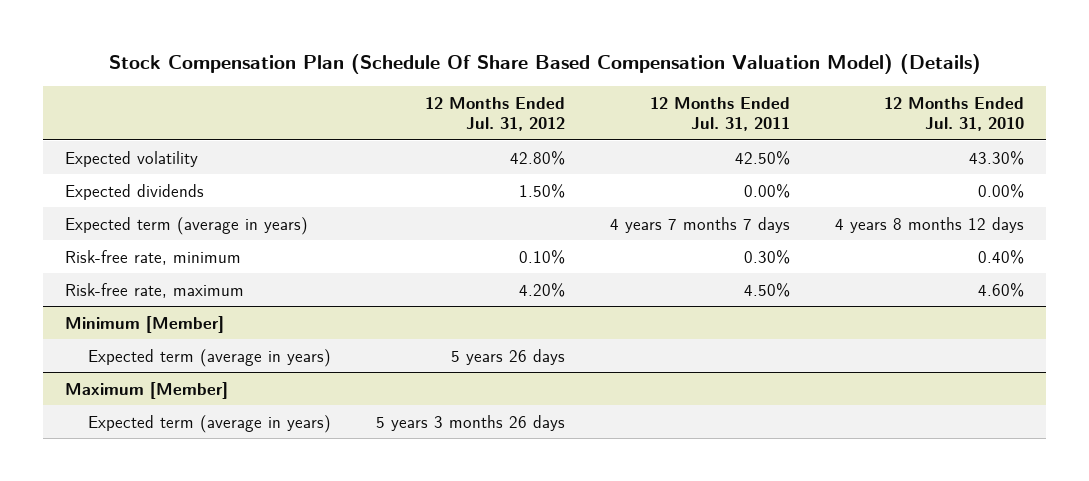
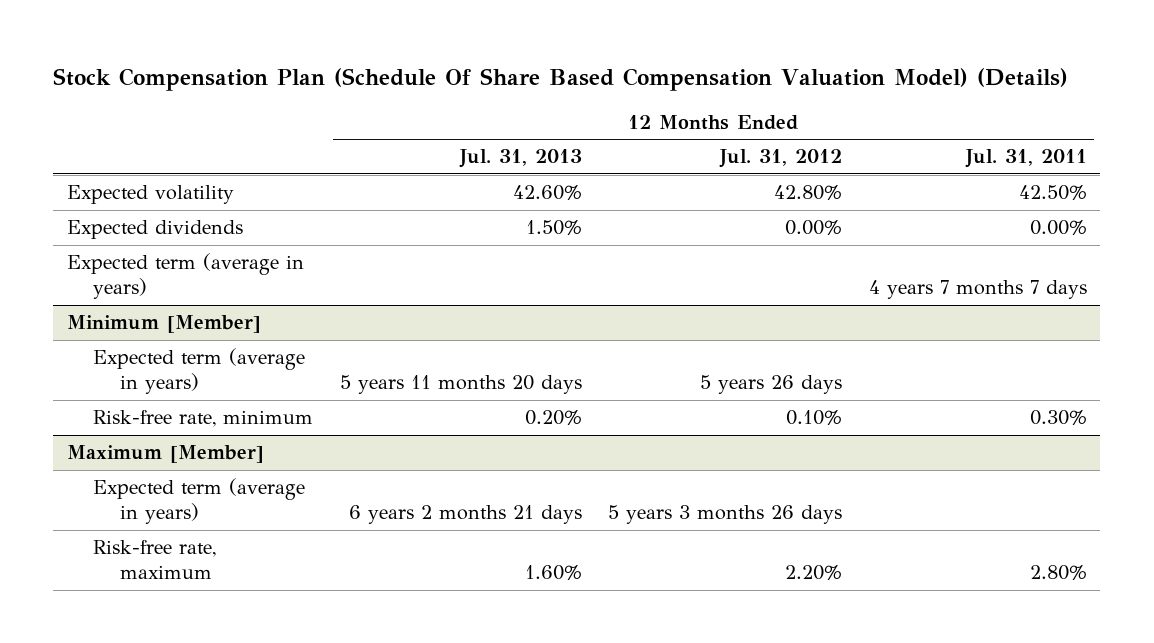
[884,97,1025,131] 12 Months Ended Jul. 31, 2010 -> none
none -> [458,149,582,169] Jul. 31, 2013
[519,183,566,198] 1.50% -> [785,220,843,236] 0.00%
[65,249,242,265] Risk-free rate, minimum -> none
[65,282,245,298] Risk-free rate, maximum -> none
none -> [93,410,314,428] Risk-free rate, minimum
none -> [93,540,217,580] Risk-free rate, maximum

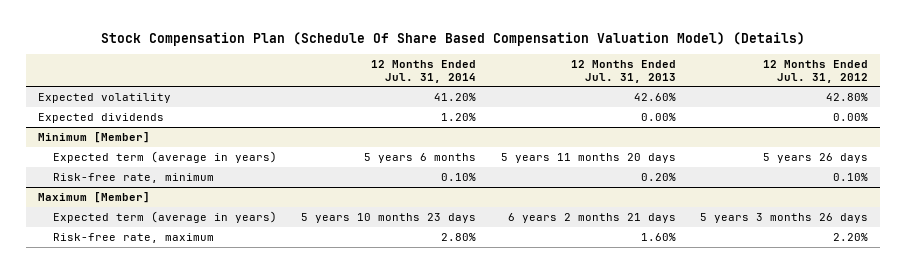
[964,149,1087,169] Jul. 31, 2011 -> none
none -> [371,59,477,83] 12 Months Ended Jul. 31, 2014
[66,253,304,300] Expected term (average in years) -> none
[525,220,582,236] 1.50% -> [640,112,676,121] 0.00%

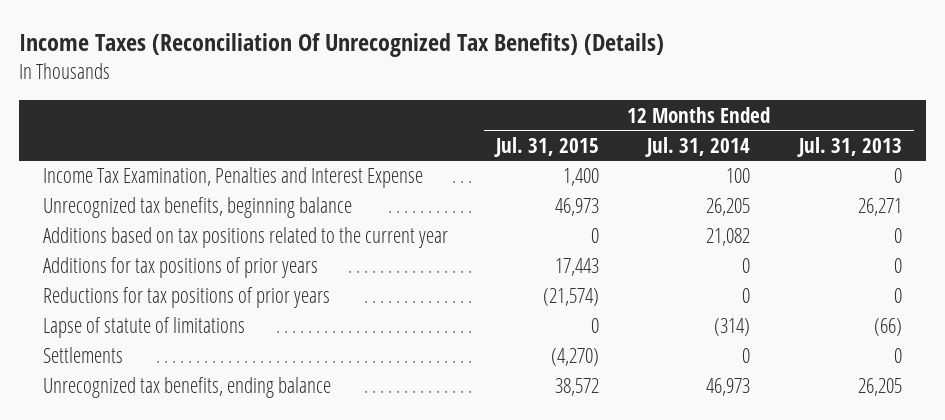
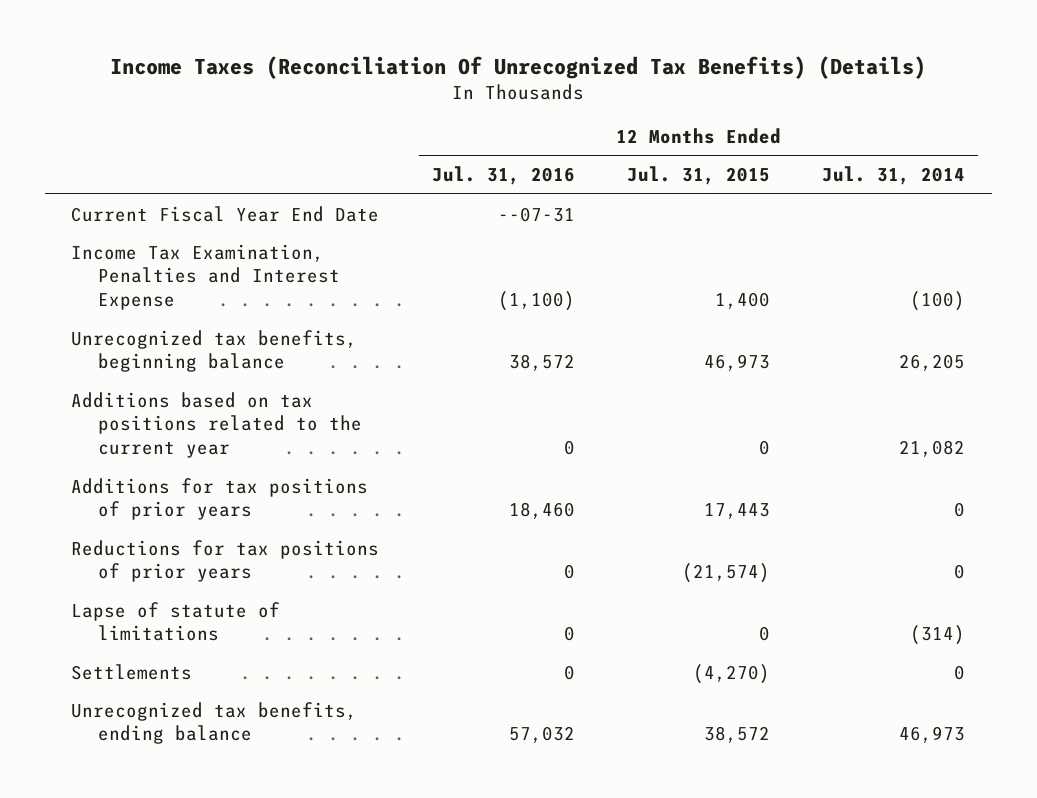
[796,136,902,157] Jul. 31, 2013 -> none
none -> [431,165,575,185] Jul. 31, 2016
none -> [71,205,380,222] Current Fiscal Year End Date
[726,168,751,184] 100 -> [910,291,966,312] (100)

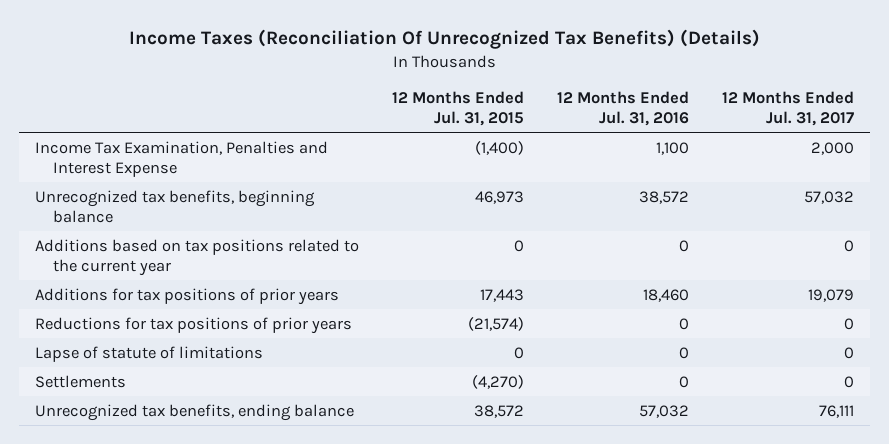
[822,165,966,185] Jul. 31, 2014 -> none
none -> [721,91,854,126] 12 Months Ended Jul. 31, 2017
[71,205,380,222] Current Fiscal Year End Date -> none
[497,291,575,312] (1,100) -> [656,141,690,155] 1,100
[715,292,771,310] 1,400 -> [475,140,525,155] (1,400)

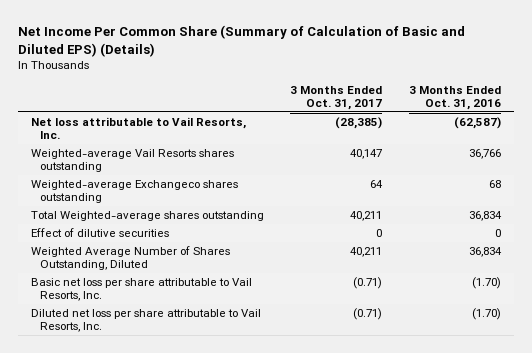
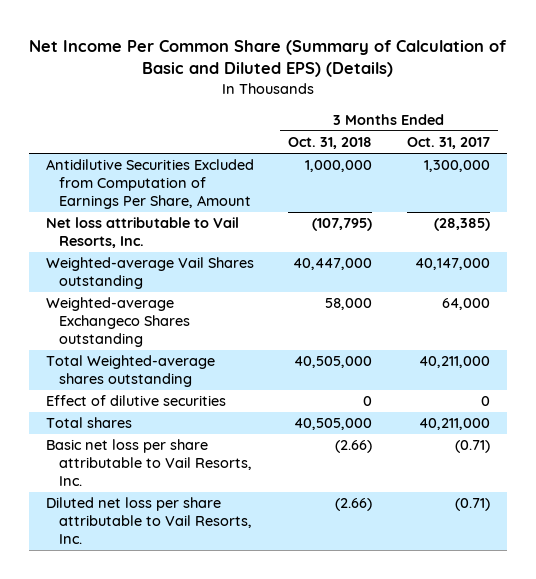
[408,85,501,111] 3 Months Ended Oct. 31, 2016 -> none
none -> [288,137,373,150] Oct. 31, 2018
none -> [46,159,255,210] Antidilutive Securities Excluded from Computation of Earnings Per Share, Amount
[30,148,234,173] Weighted-average Vail Resorts shares outstanding -> [46,257,255,290] Weighted-average Vail Shares outstanding
[350,148,383,159] 40,147 -> [414,258,490,271] 40,147,000
[30,179,238,204] Weighted-average Exchangeco shares outstanding -> [46,297,191,348] Weighted-average Exchangeco Shares outstanding
[370,179,384,188] 64 -> [441,298,490,311] 64,000
[350,210,383,221] 40,211 -> [418,356,490,369] 40,211,000
[30,245,230,271] Weighted Average Number of Shares Outstanding, Diluted -> none
none -> [46,417,133,429] Total shares

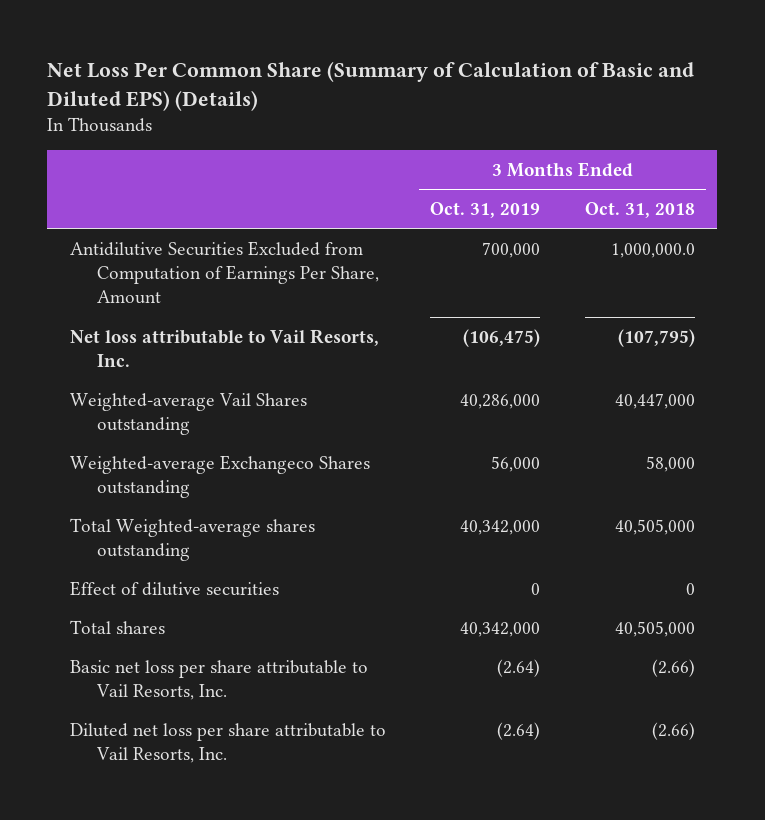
[28,39,507,78] Net Income Per Common Share (Summary of Calculation of Basic and Diluted EPS) (Details) -> [47,60,695,111] Net Loss Per Common Share (Summary of Calculation of Basic and Diluted EPS) (Details)
[406,137,490,150] Oct. 31, 2017 -> none
none -> [430,201,541,218] Oct. 31, 2019
[305,160,373,173] 1,000,000 -> [611,242,696,258] 1,000,000.0

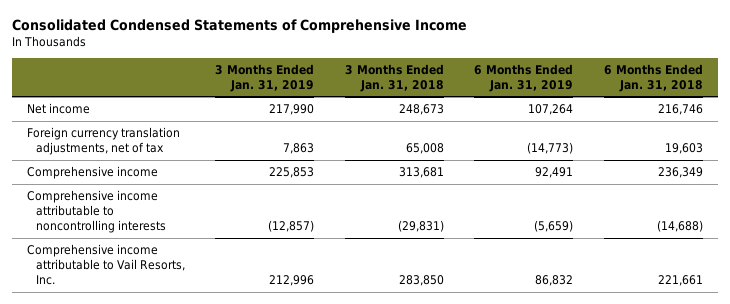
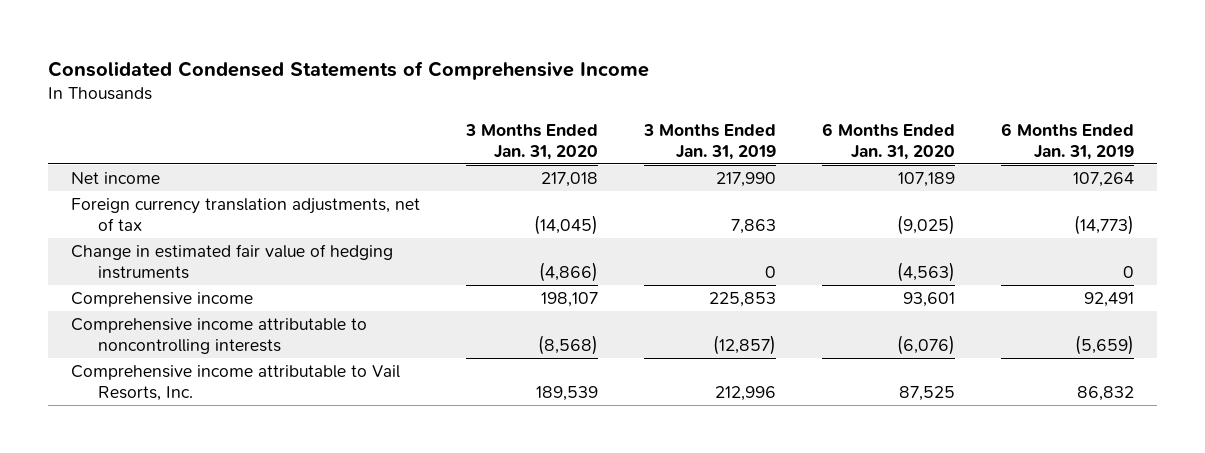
[344,63,444,92] 3 Months Ended Jan. 31, 2018 -> none
[603,63,703,92] 6 Months Ended Jan. 31, 2018 -> none
none -> [465,123,599,160] 3 Months Ended Jan. 31, 2020
none -> [821,122,955,160] 6 Months Ended Jan. 31, 2020
none -> [71,244,394,279] Change in estimated fair value of hedging instruments

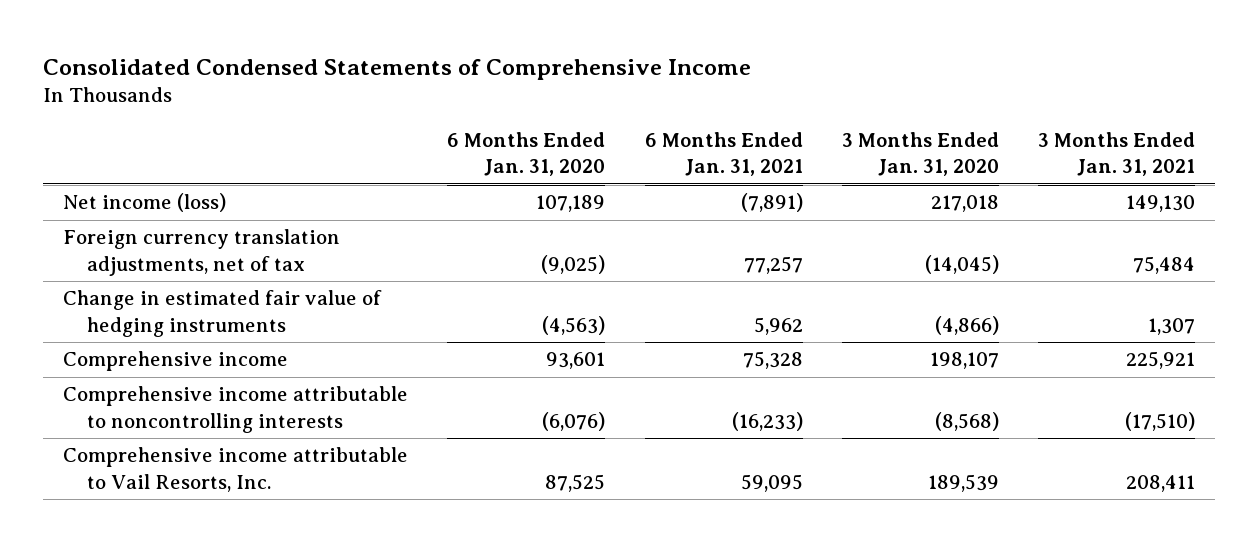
[643,123,777,160] 3 Months Ended Jan. 31, 2019 -> none
[1000,122,1134,160] 6 Months Ended Jan. 31, 2019 -> none
none -> [644,132,803,177] 6 Months Ended Jan. 31, 2021
none -> [1038,132,1196,177] 3 Months Ended Jan. 31, 2021
[71,172,161,185] Net income -> [62,193,226,213] Net income (loss)

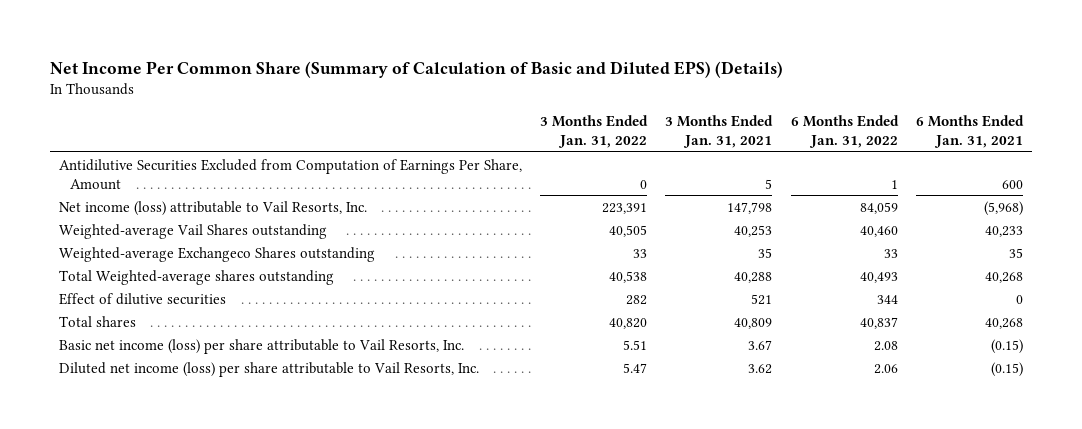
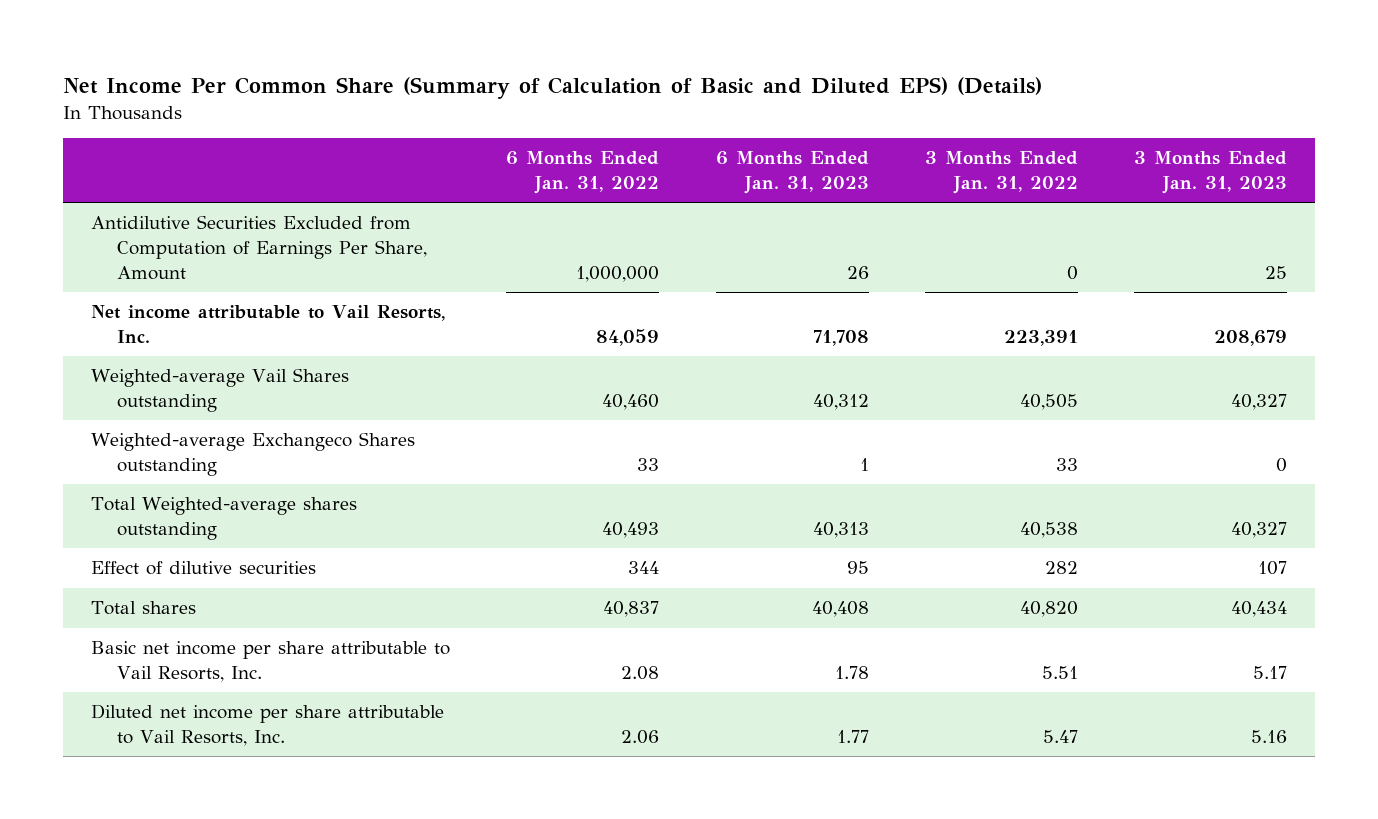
[665,115,774,149] 3 Months Ended Jan. 31, 2021 -> none
[915,115,1024,149] 6 Months Ended Jan. 31, 2021 -> none
none -> [715,151,869,194] 6 Months Ended Jan. 31, 2023
none -> [1134,151,1288,194] 3 Months Ended Jan. 31, 2023
[890,179,898,189] 1 -> [576,265,660,282] 1,000,000
[59,200,368,216] Net income (loss) attributable to Vail Resorts, Inc. -> [91,305,446,344] Net income attributable to Vail Resorts, Inc.
[59,338,465,354] Basic net income (loss) per share attributable to Vail Resorts, Inc. -> [91,641,451,683] Basic net income per share attributable to Vail Resorts, Inc.
[59,361,480,377] Diluted net income (loss) per share attributable to Vail Resorts, Inc. -> [91,704,445,747] Diluted net income per share attributable to Vail Resorts, Inc.

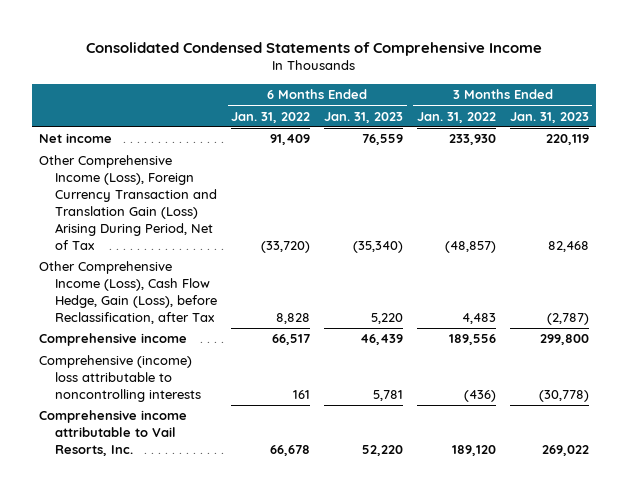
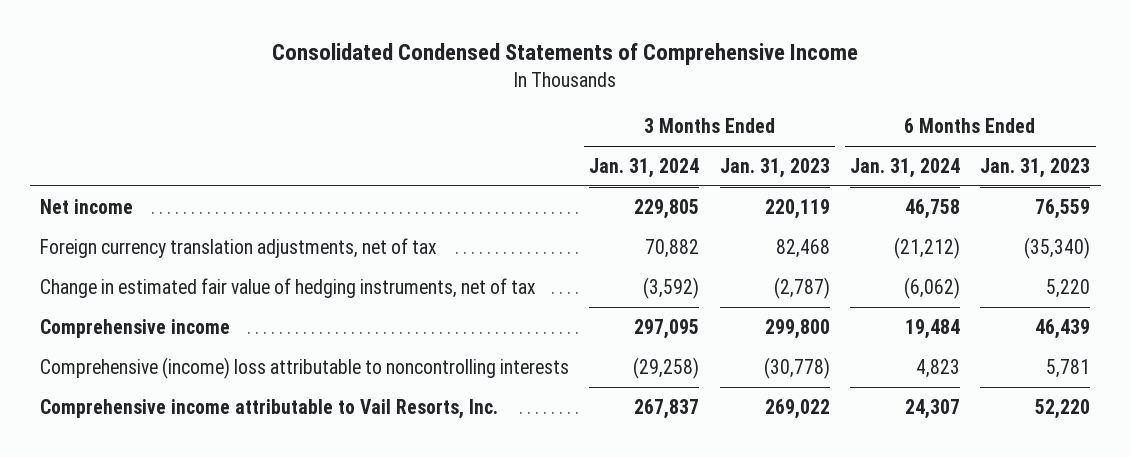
[231,111,311,123] Jan. 31, 2022 -> none
[416,111,496,123] Jan. 31, 2022 -> none
none -> [589,158,700,179] Jan. 31, 2024
none -> [850,158,961,179] Jan. 31, 2024
[38,155,218,251] Other Comprehensive Income (Loss), Foreign Currency Transaction and Translation Gain (Loss) Arising During Period, Net of Tax -> [39,237,437,258] Foreign currency translation adjustments, net of tax
[38,261,218,325] Other Comprehensive Income (Loss), Cash Flow Hedge, Gain (Loss), before Reclassification, after Tax -> [39,277,536,298] Change in estimated fair value of hedging instruments, net of tax

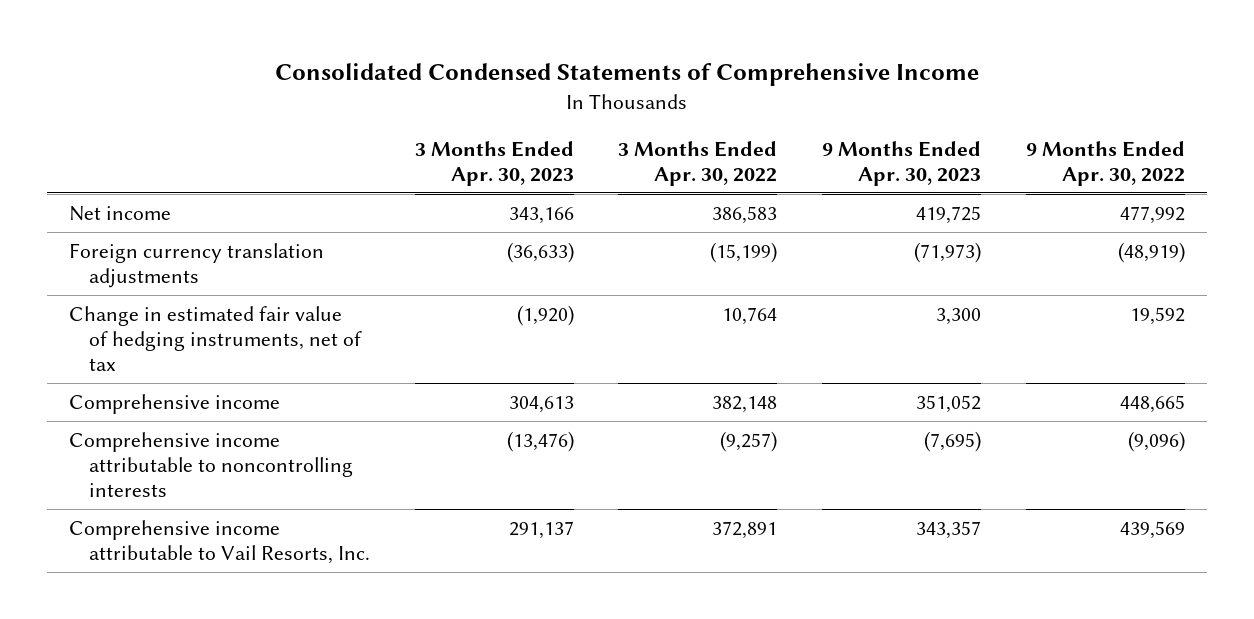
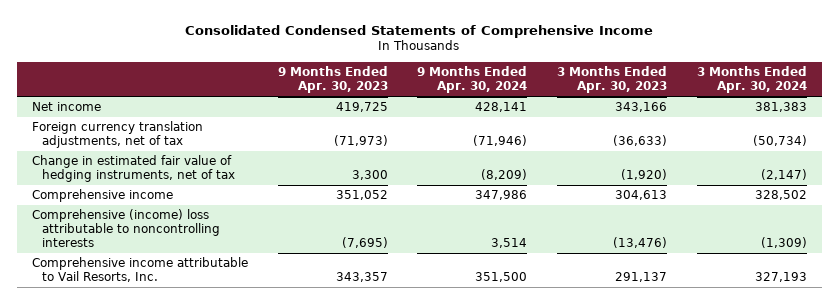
[618,141,778,186] 3 Months Ended Apr. 30, 2022 -> none
[1025,141,1185,186] 9 Months Ended Apr. 30, 2022 -> none
none -> [417,66,528,93] 9 Months Ended Apr. 30, 2024
none -> [696,66,807,93] 3 Months Ended Apr. 30, 2024
[68,243,324,288] Foreign currency translation adjustments -> [32,121,204,149] Foreign currency translation adjustments, net of tax
[68,432,353,497] Comprehensive income attributable to noncontrolling interests -> [32,209,220,247] Comprehensive (income) loss attributable to noncontrolling interests

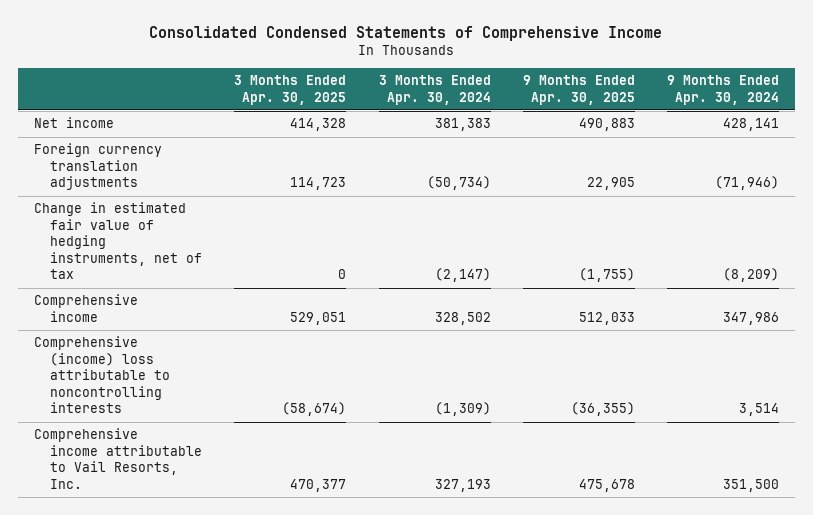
[277,66,388,93] 9 Months Ended Apr. 30, 2023 -> none
[557,66,668,93] 3 Months Ended Apr. 30, 2023 -> none
none -> [234,75,347,105] 3 Months Ended Apr. 30, 2025
none -> [522,75,635,105] 9 Months Ended Apr. 30, 2025
[32,121,204,149] Foreign currency translation adjustments, net of tax -> [34,143,163,191] Foreign currency translation adjustments

